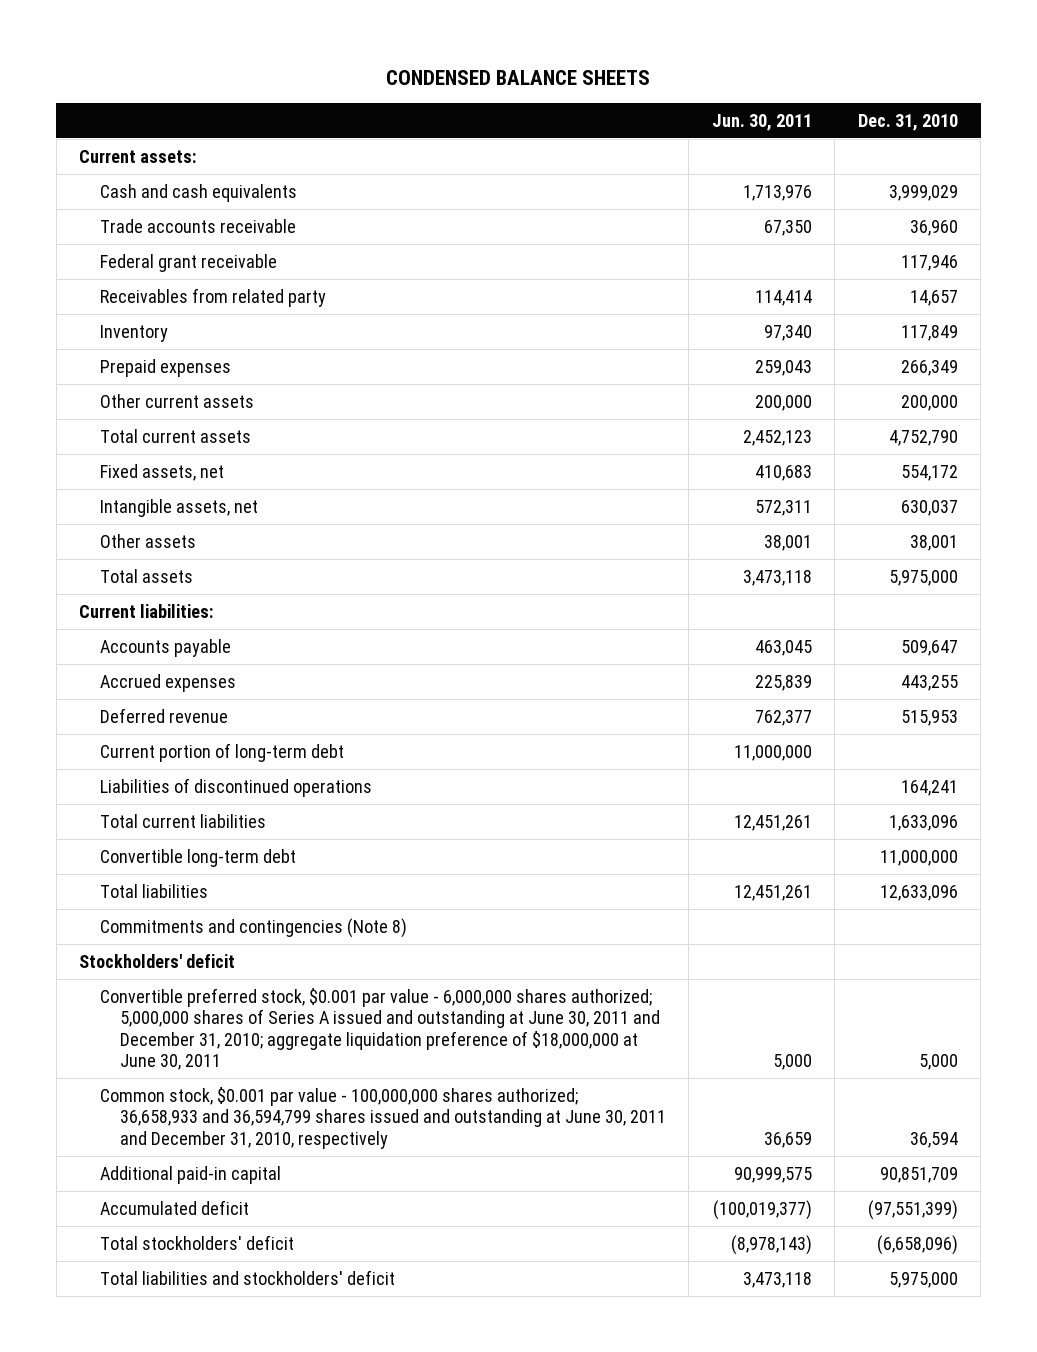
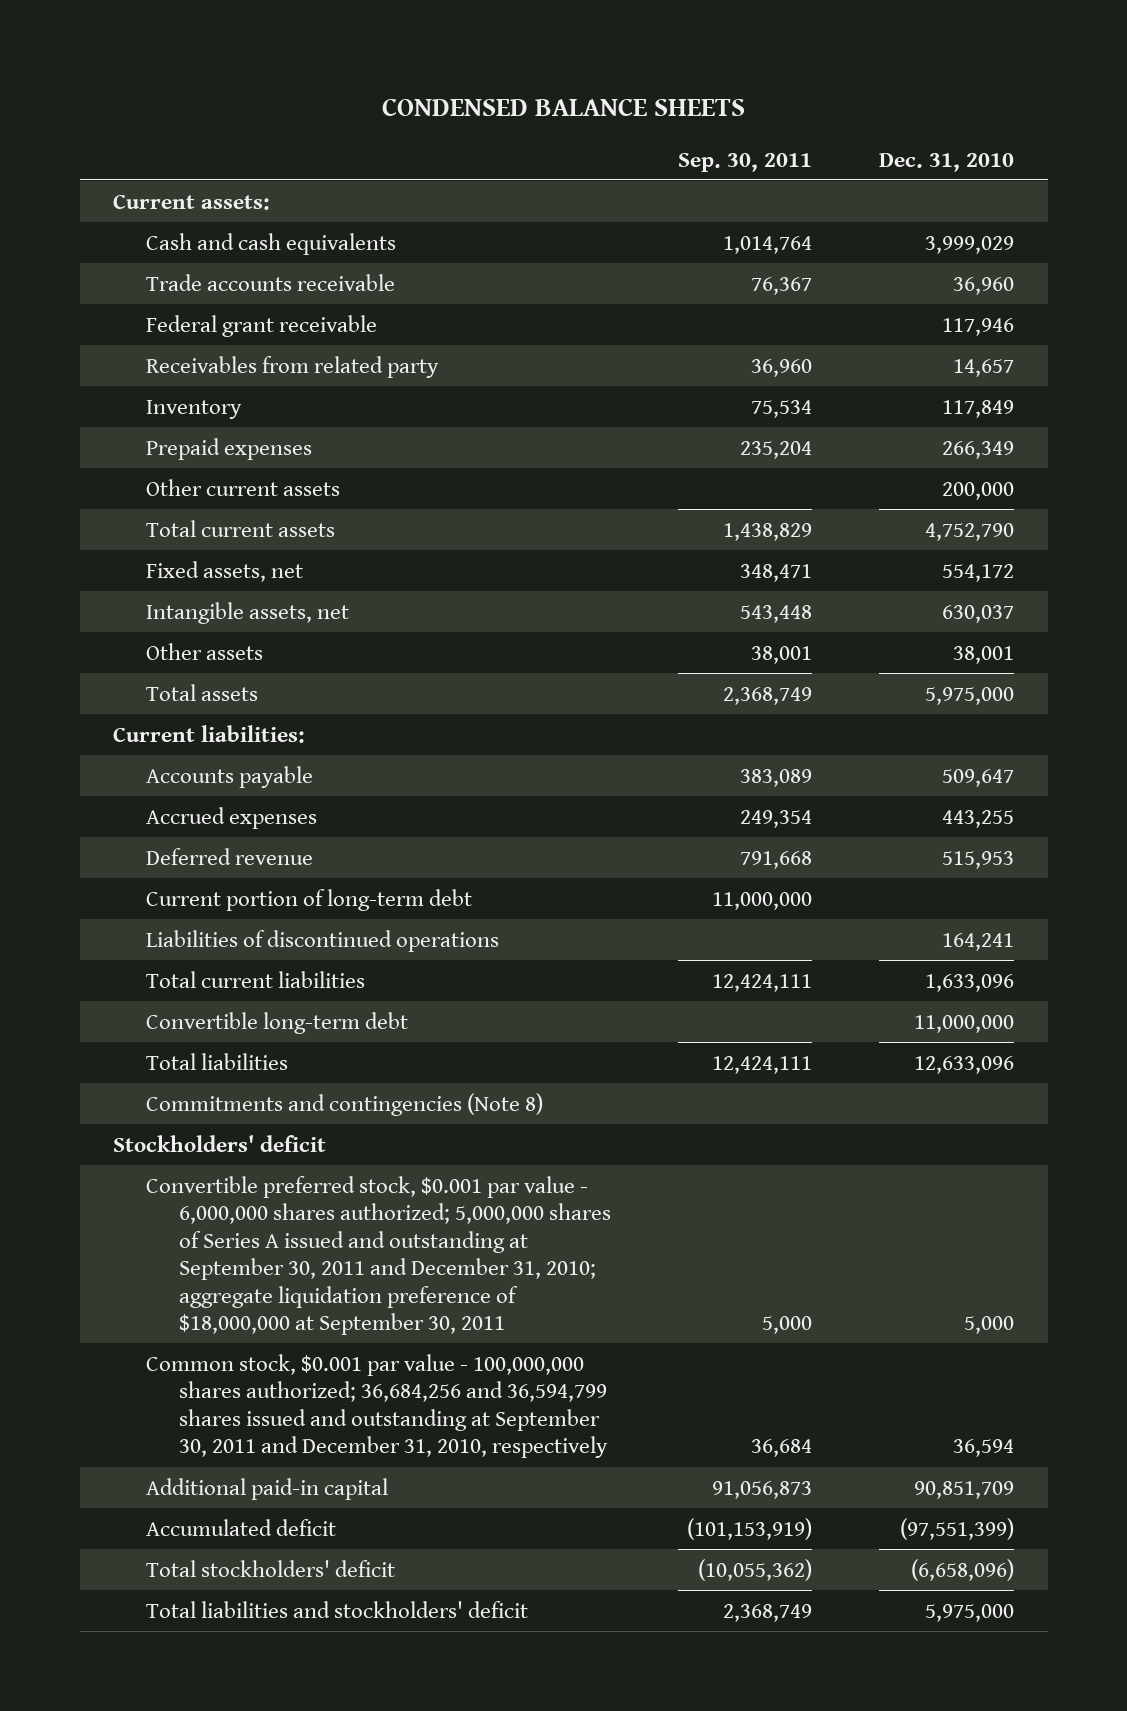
[711,113,812,131] Jun. 30, 2011 -> none
none -> [678,152,813,172] Sep. 30, 2011
[99,988,660,1070] Convertible preferred stock, $0.001 par value - 6,000,000 shares authorized; 5,000,000 shares of Series A issued and outstanding at June 30, 2011 and December 31, 2010; aggregate liquidation preference of $18,000,000 at June 30, 2011 -> [146,1175,612,1336] Convertible preferred stock, $0.001 par value - 6,000,000 shares authorized; 5,000,000 shares of Series A issued and outstanding at September 30, 2011 and December 31, 2010; aggregate liquidation preference of $18,000,000 at September 30, 2011
[99,1087,666,1149] Common stock, $0.001 par value - 100,000,000 shares authorized; 36,658,933 and 36,594,799 shares issued and outstanding at June 30, 2011 and December 31, 2010, respectively -> [146,1353,609,1459] Common stock, $0.001 par value - 100,000,000 shares authorized; 36,684,256 and 36,594,799 shares issued and outstanding at September 30, 2011 and December 31, 2010, respectively

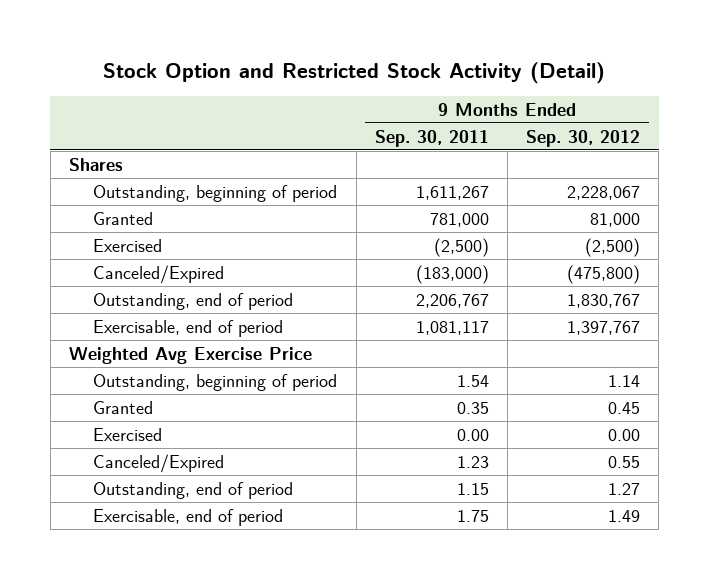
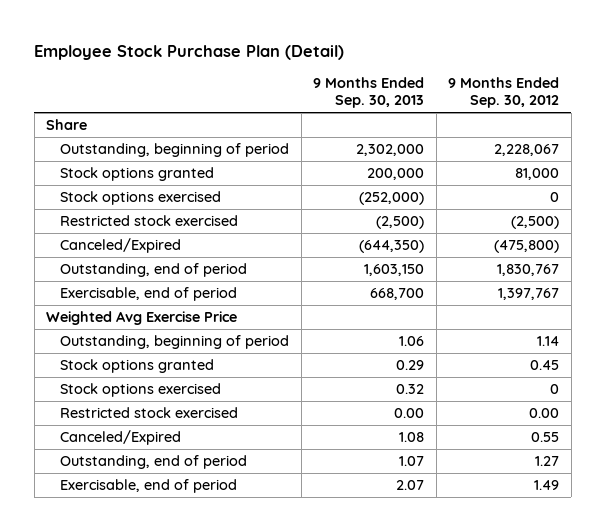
[103,62,606,85] Stock Option and Restricted Stock Activity (Detail) -> [34,44,345,60] Employee Stock Purchase Plan (Detail)
[374,129,489,147] Sep. 30, 2011 -> none
none -> [313,77,425,109] 9 Months Ended Sep. 30, 2013
[68,157,123,171] Shares -> [46,119,88,131] Share
[93,211,154,225] Granted -> [59,167,214,182] Stock options granted
[93,238,163,252] Exercised -> [59,191,221,206] Stock options exercised
[584,237,640,257] (2,500) -> [550,192,560,203] 0
none -> [59,215,238,227] Restricted stock exercised
[93,400,154,414] Granted -> [59,359,214,374] Stock options granted
[93,427,163,441] Exercised -> [59,383,221,398] Stock options exercised
[607,428,640,441] 0.00 -> [550,384,560,395] 0
none -> [59,407,238,419] Restricted stock exercised

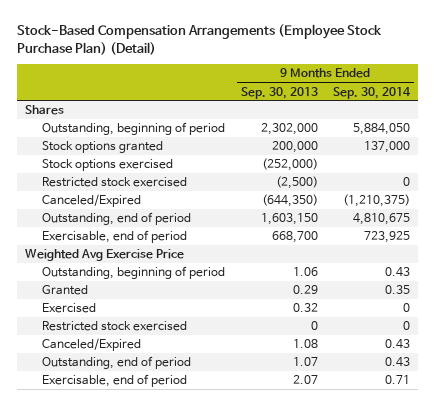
[34,44,345,60] Employee Stock Purchase Plan (Detail) -> [17,23,383,55] Stock-Based Compensation Arrangements (Employee Stock Purchase Plan) (Detail)
[448,77,560,109] 9 Months Ended Sep. 30, 2012 -> none
none -> [333,86,412,99] Sep. 30, 2014
[46,119,88,131] Share -> [24,105,64,116] Shares
[59,359,214,374] Stock options granted -> [41,285,88,296] Granted
[59,383,221,398] Stock options exercised -> [41,303,96,314] Exercised
[394,408,425,419] 0.00 -> [310,321,318,331] 0

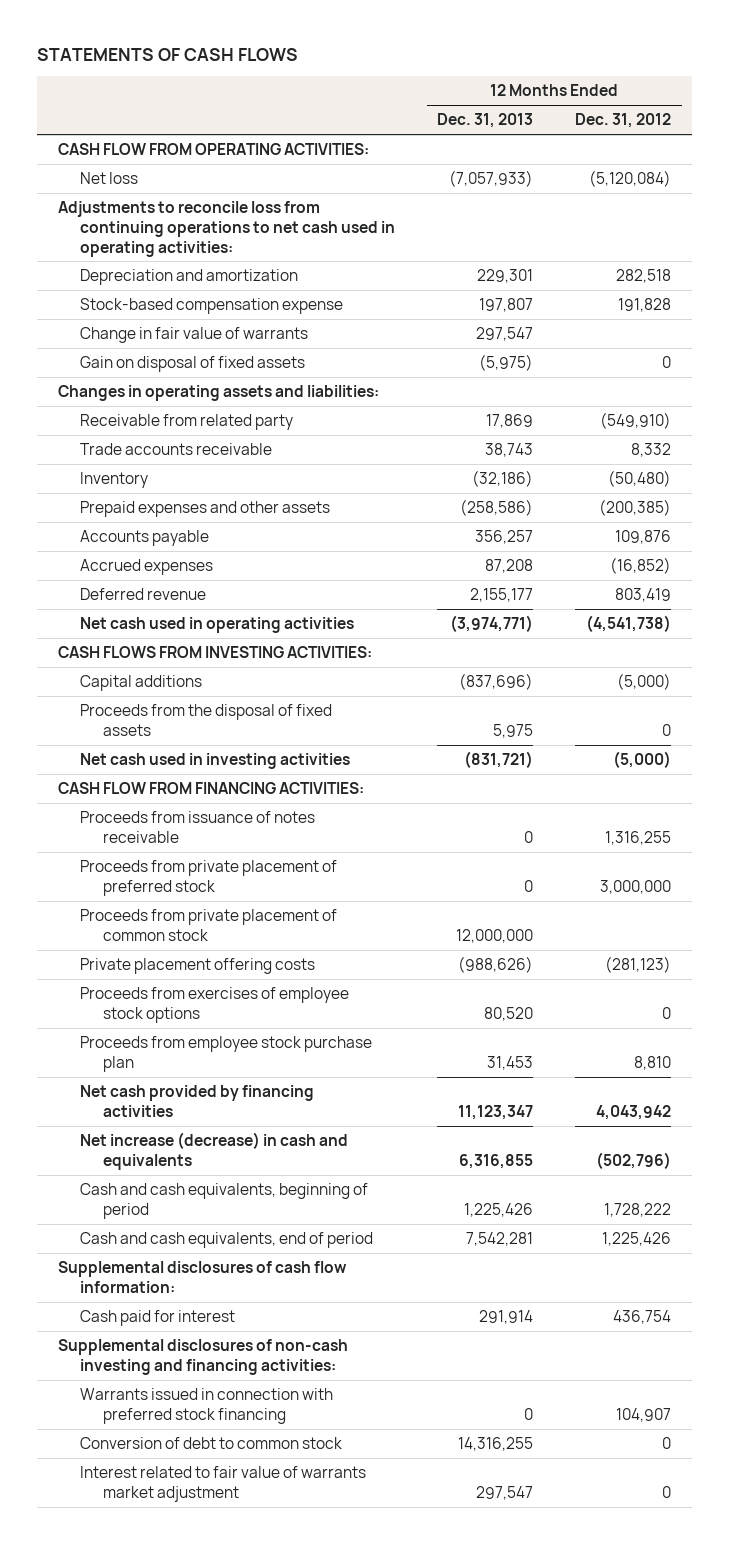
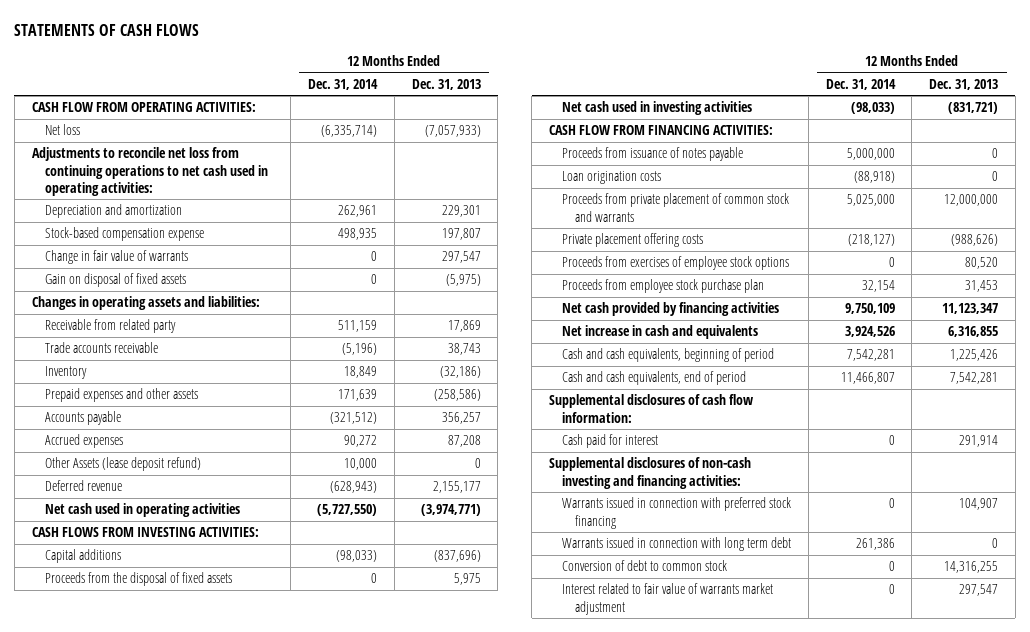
[575,113,672,129] Dec. 31, 2012 -> none
none -> [308,78,379,90] Dec. 31, 2014
[57,201,396,257] Adjustments to reconcile loss from continuing operations to net cash used in operating activities: -> [31,147,268,196] Adjustments to reconcile net loss from continuing operations to net cash used in operating activities:
none -> [44,457,201,472] Other Assets (lease deposit refund)
[80,860,338,896] Proceeds from private placement of preferred stock -> none
[80,811,316,843] Proceeds from issuance of notes receivable -> [562,147,744,162] Proceeds from issuance of notes payable
none -> [562,171,662,185] Loan origination costs
[80,909,338,941] Proceeds from private placement of common stock -> [562,193,790,222] Proceeds from private placement of common stock and warrants
[80,1132,349,1170] Net increase (decrease) in cash and equivalents -> [562,325,759,340] Net increase in cash and equivalents
[524,1407,534,1420] 0 -> [958,498,998,511] 104,907
none -> [562,537,792,552] Warrants issued in connection with long term debt

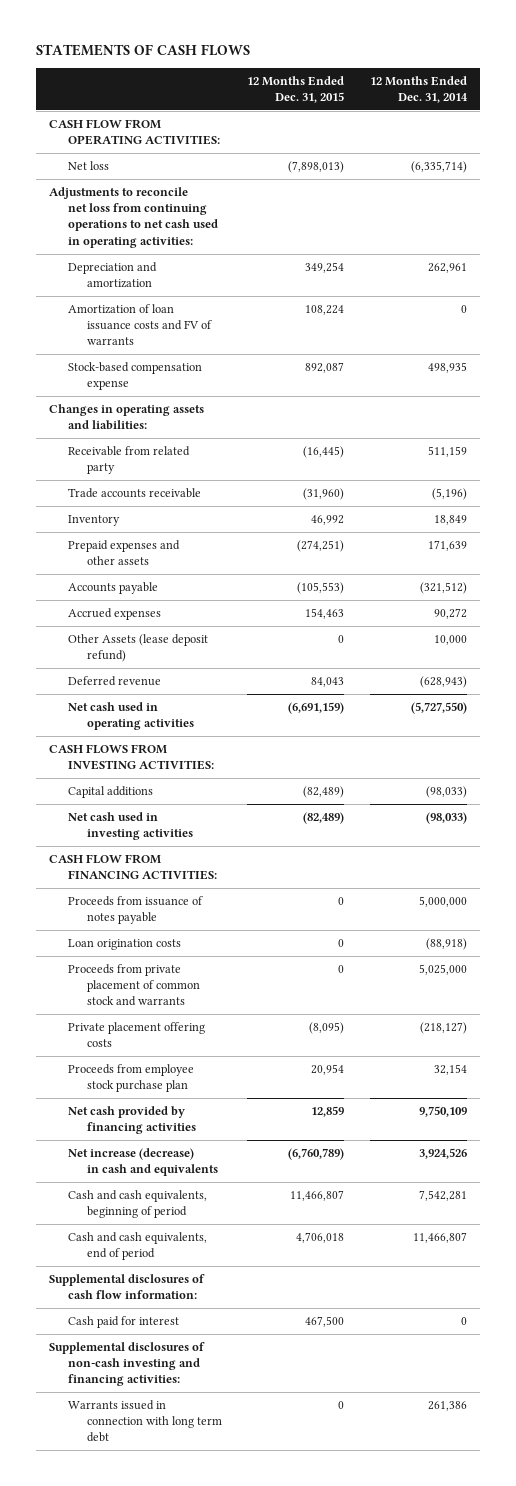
[411,78,481,90] Dec. 31, 2013 -> none
none -> [247,75,345,103] 12 Months Ended Dec. 31, 2015
none -> [67,304,212,346] Amortization of loan issuance costs and FV of warrants
[44,250,188,265] Change in fair value of warrants -> none
[44,273,186,288] Gain on disposal of fixed assets -> none
[44,572,232,587] Proceeds from the disposal of fixed assets -> none
[562,256,790,271] Proceeds from exercises of employee stock options -> none
[562,325,759,340] Net increase in cash and equivalents -> [67,1148,218,1177] Net increase (decrease) in cash and equivalents
[562,497,792,529] Warrants issued in connection with preferred stock financing -> none
[562,560,728,572] Conversion of debt to common stock -> none
[562,583,774,615] Interest related to fair value of warrants market adjustment -> none

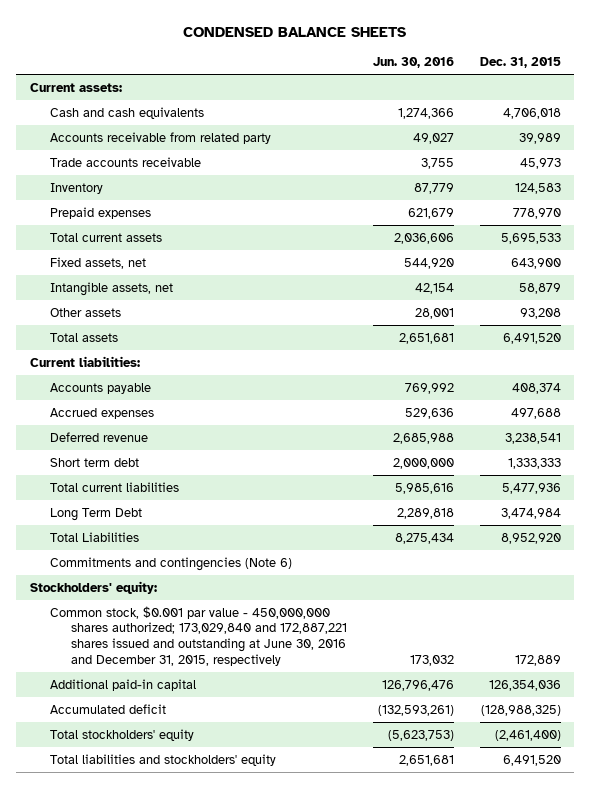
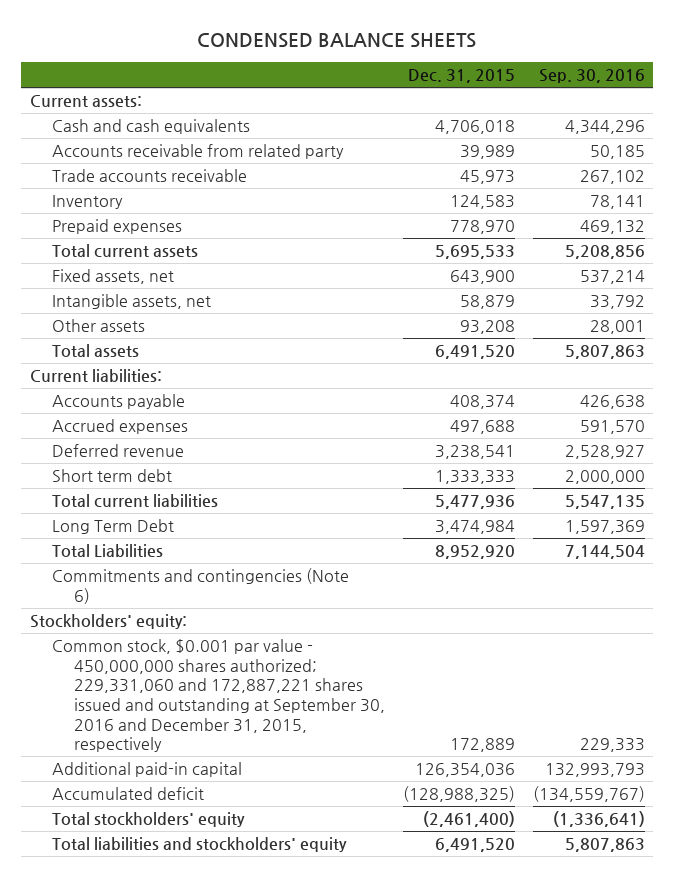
[372,57,454,69] Jun. 30, 2016 -> none
none -> [538,69,645,84] Sep. 30, 2016
[50,605,347,666] Common stock, $0.001 par value - 450,000,000 shares authorized; 173,029,840 and 172,887,221 shares issued and outstanding at June 30, 2016 and December 31, 2015, respectively -> [51,639,386,753] Common stock, $0.001 par value - 450,000,000 shares authorized; 229,331,060 and 172,887,221 shares issued and outstanding at September 30, 2016 and December 31, 2015, respectively

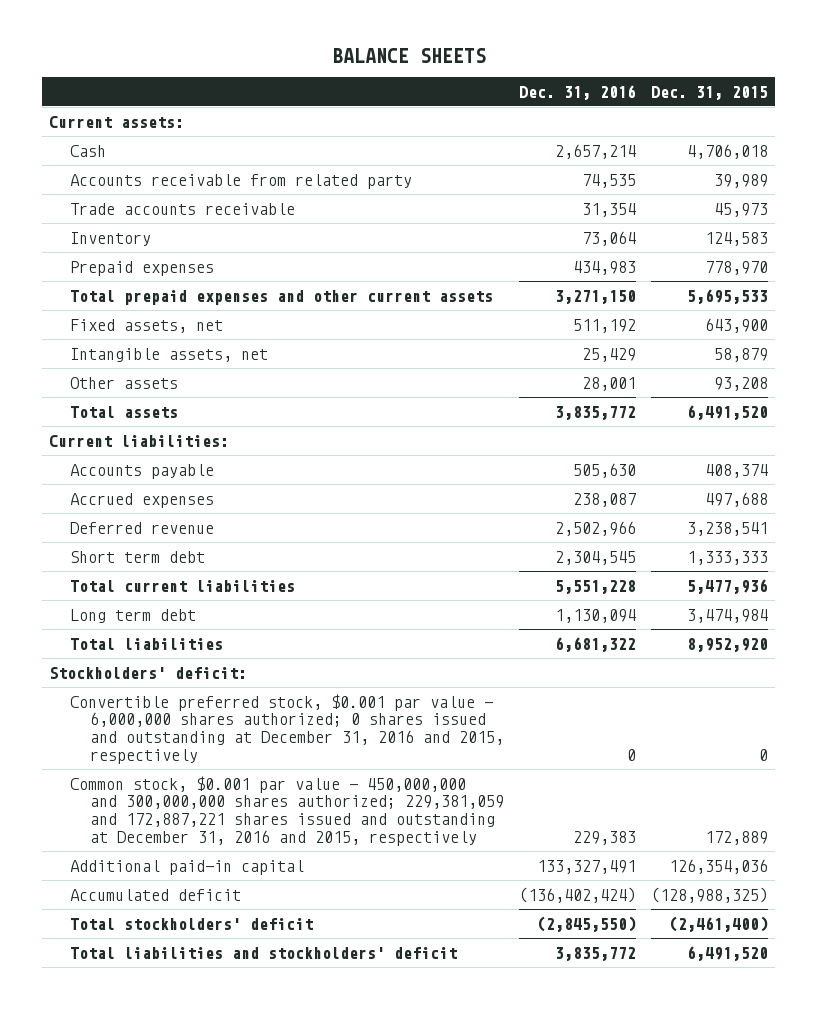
[197,32,477,48] CONDENSED BALANCE SHEETS -> [331,48,486,64] BALANCE SHEETS
[538,69,645,84] Sep. 30, 2016 -> none
none -> [518,84,636,100] Dec. 31, 2016
[51,119,250,135] Cash and cash equivalents -> [69,144,106,157] Cash
[51,244,198,259] Total current assets -> [69,289,493,305] Total prepaid expenses and other current assets
[51,568,349,604] Commitments and contingencies (Note 6) -> none
[51,519,174,535] Long Term Debt -> [69,608,196,623] Long term debt
[51,544,163,558] Total Liabilities -> [69,637,223,650] Total liabilities
[29,614,187,630] Stockholders' equity: -> [49,666,248,679] Stockholders' deficit:
none -> [69,693,504,764] Convertible preferred stock, $0.001 par value - 6,000,000 shares authorized; 0 shares issued and outstanding at December 31, 2016 and 2015, respectively
[51,639,386,753] Common stock, $0.001 par value - 450,000,000 shares authorized; 229,331,060 and 172,887,221 shares issued and outstanding at September 30, 2016 and December 31, 2015, respectively -> [69,775,504,846] Common stock, $0.001 par value - 450,000,000 and 300,000,000 shares authorized; 229,381,059 and 172,887,221 shares issued and outstanding at December 31, 2016 and 2015, respectively
[51,812,245,828] Total stockholders' equity -> [69,917,313,930] Total stockholders' deficit
[51,837,347,853] Total liabilities and stockholders' equity -> [69,946,457,959] Total liabilities and stockholders' deficit

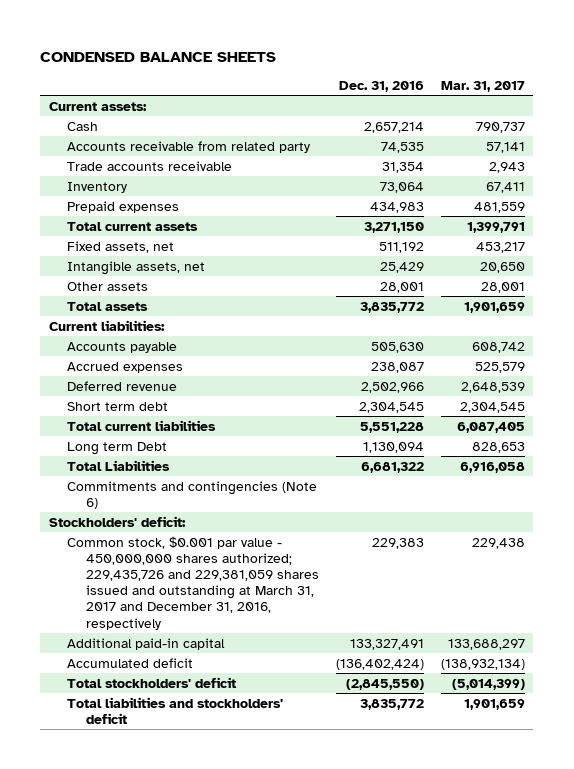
[331,48,486,64] BALANCE SHEETS -> [40,51,277,62] CONDENSED BALANCE SHEETS
[650,85,768,100] Dec. 31, 2015 -> none
none -> [440,81,525,93] Mar. 31, 2017
[69,289,493,305] Total prepaid expenses and other current assets -> [67,221,199,231] Total current assets
[69,608,196,623] Long term debt -> [67,441,168,455] Long term Debt
[69,637,223,650] Total liabilities -> [67,459,171,471] Total Liabilities
none -> [67,480,318,509] Commitments and contingencies (Note 6)
[69,693,504,764] Convertible preferred stock, $0.001 par value - 6,000,000 shares authorized; 0 shares issued and outstanding at December 31, 2016 and 2015, respectively -> none
[69,775,504,846] Common stock, $0.001 par value - 450,000,000 and 300,000,000 shares authorized; 229,381,059 and 172,887,221 shares issued and outstanding at December 31, 2016 and 2015, respectively -> [67,535,319,630] Common stock, $0.001 par value - 450,000,000 shares authorized; 229,435,726 and 229,381,059 shares issued and outstanding at March 31, 2017 and December 31, 2016, respectively

